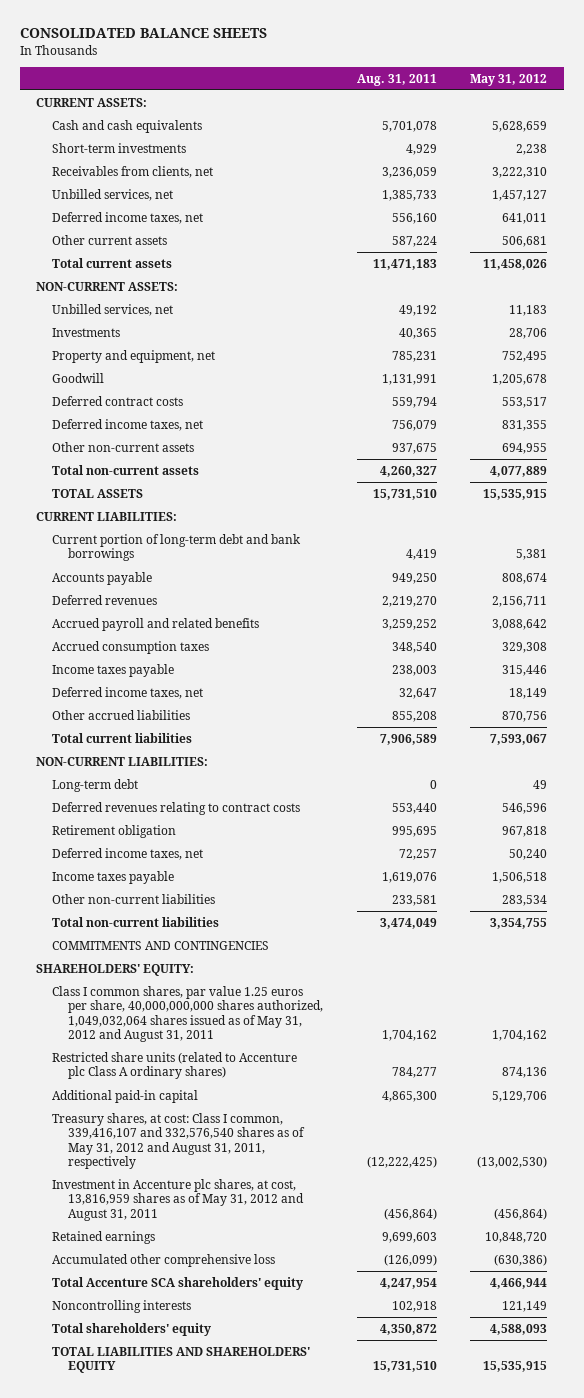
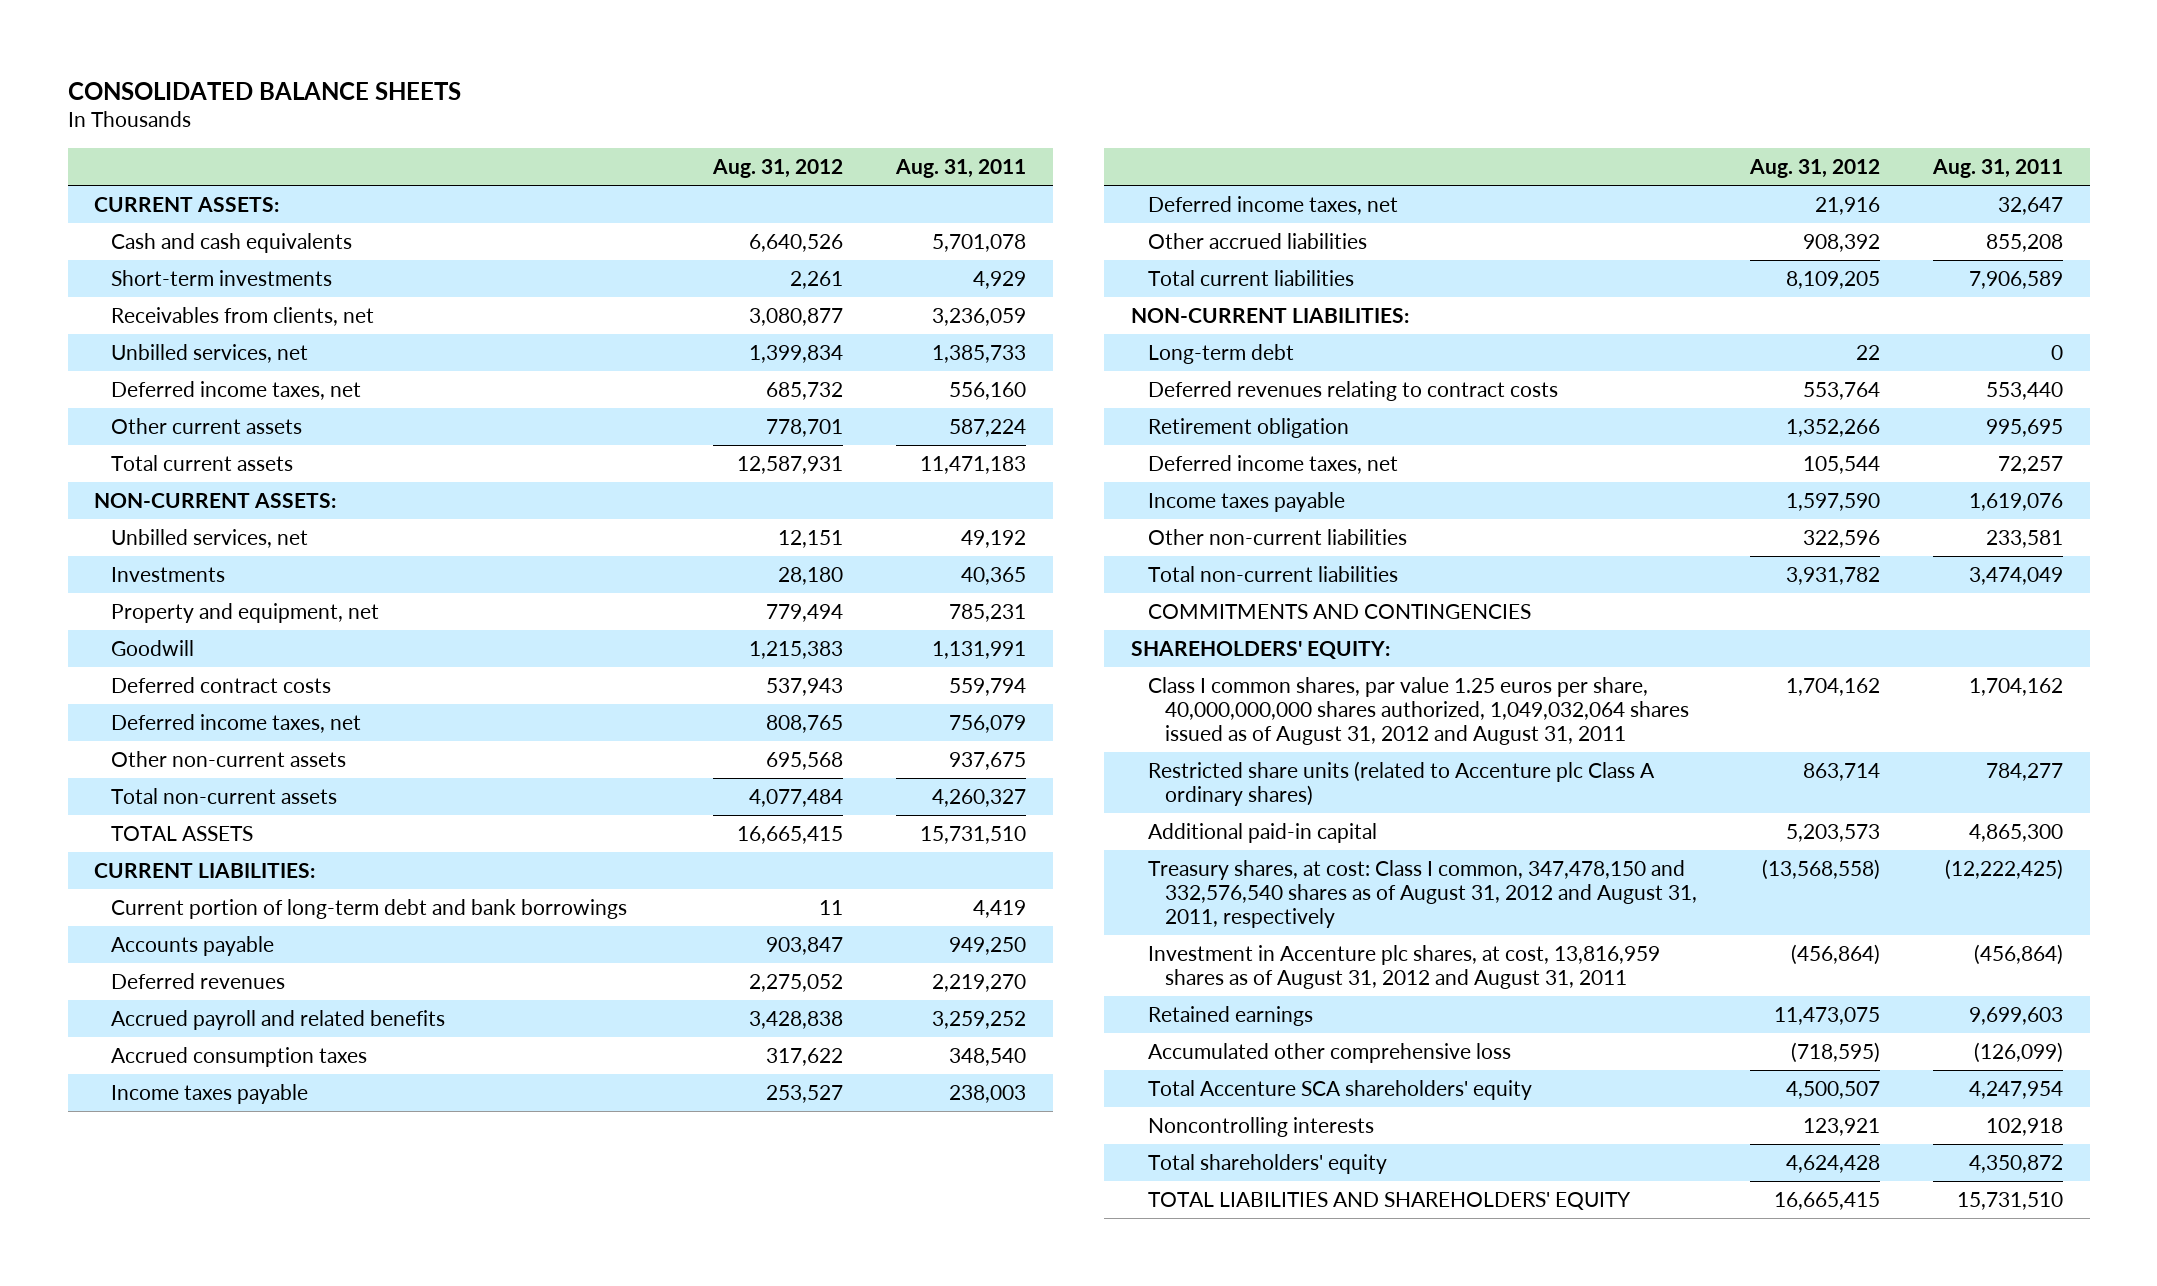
[470,73,548,86] May 31, 2012 -> none
none -> [712,159,844,179] Aug. 31, 2012
[52,985,324,1043] Class I common shares, par value 1.25 euros per share, 40,000,000,000 shares authorized, 1,049,032,064 shares issued as of May 31, 2012 and August 31, 2011 -> [1147,676,1690,745] Class I common shares, par value 1.25 euros per share, 40,000,000,000 shares authorized, 1,049,032,064 shares issued as of August 31, 2012 and August 31, 2011
[52,1112,306,1170] Treasury shares, at cost: Class I common, 339,416,107 and 332,576,540 shares as of May 31, 2012 and August 31, 2011, respectively -> [1147,859,1698,928] Treasury shares, at cost: Class I common, 347,478,150 and 332,576,540 shares as of August 31, 2012 and August 31, 2011, respectively
[52,1178,305,1221] Investment in Accenture plc shares, at cost, 13,816,959 shares as of May 31, 2012 and August 31, 2011 -> [1147,944,1660,989] Investment in Accenture plc shares, at cost, 13,816,959 shares as of August 31, 2012 and August 31, 2011

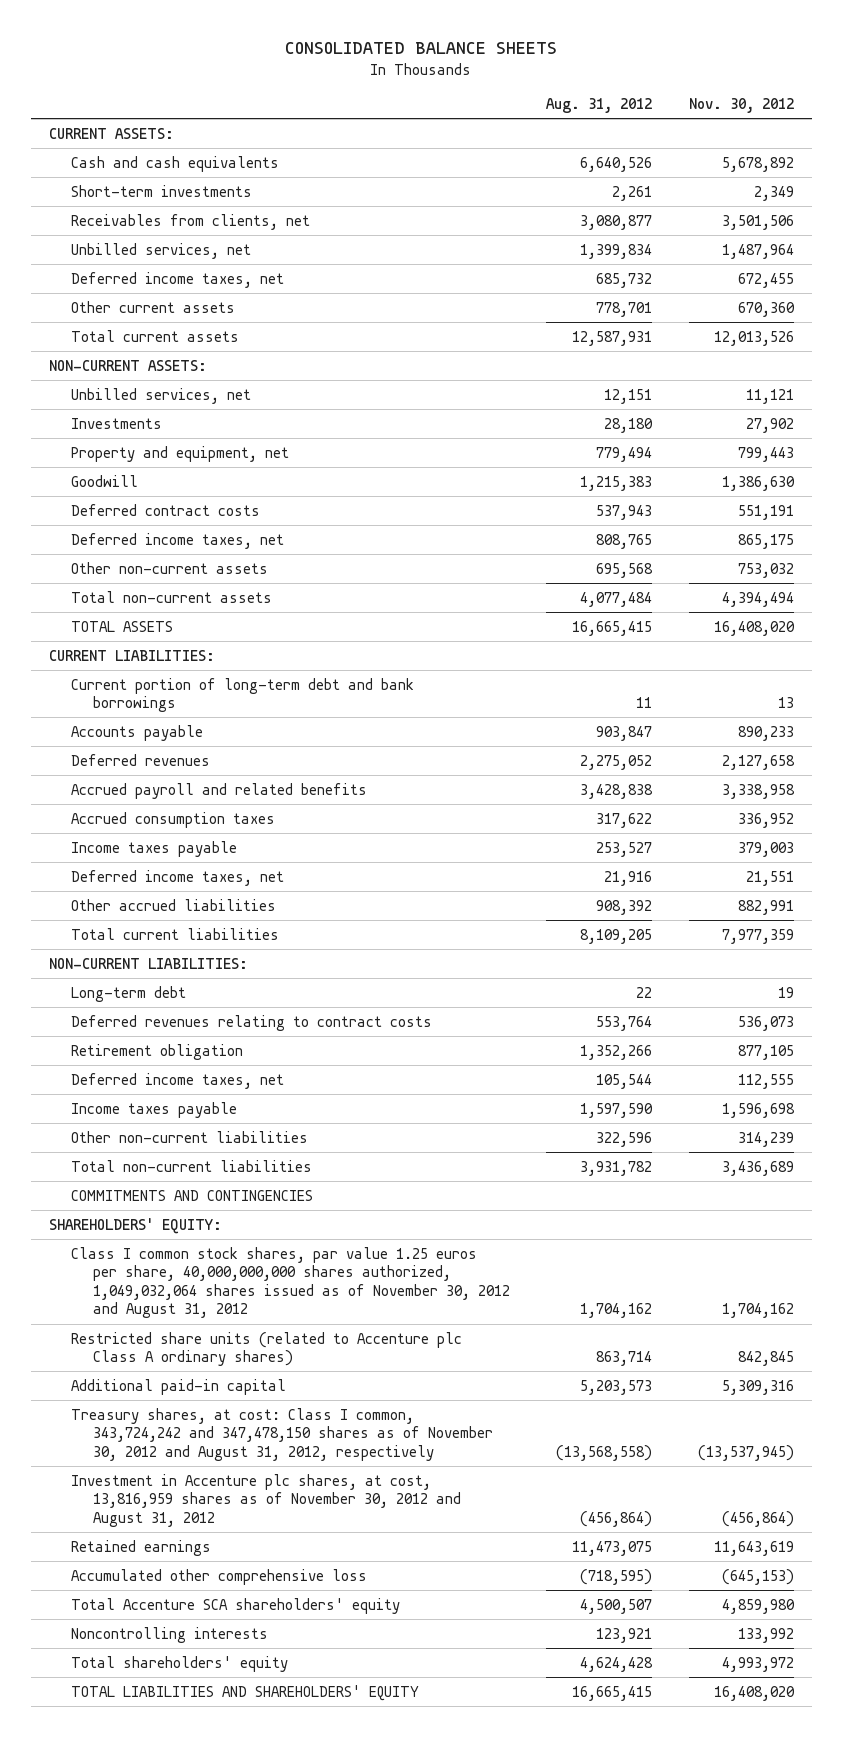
[895,159,1027,179] Aug. 31, 2011 -> none
none -> [688,98,794,114] Nov. 30, 2012
[1147,676,1690,745] Class I common shares, par value 1.25 euros per share, 40,000,000,000 shares authorized, 1,049,032,064 shares issued as of August 31, 2012 and August 31, 2011 -> [70,1246,510,1319] Class I common stock shares, par value 1.25 euros per share, 40,000,000,000 shares authorized, 1,049,032,064 shares issued as of November 30, 2012 and August 31, 2012
[1147,859,1698,928] Treasury shares, at cost: Class I common, 347,478,150 and 332,576,540 shares as of August 31, 2012 and August 31, 2011, respectively -> [70,1407,493,1461] Treasury shares, at cost: Class I common, 343,724,242 and 347,478,150 shares as of November 30, 2012 and August 31, 2012, respectively
[1147,944,1660,989] Investment in Accenture plc shares, at cost, 13,816,959 shares as of August 31, 2012 and August 31, 2011 -> [70,1473,461,1527] Investment in Accenture plc shares, at cost, 13,816,959 shares as of November 30, 2012 and August 31, 2012

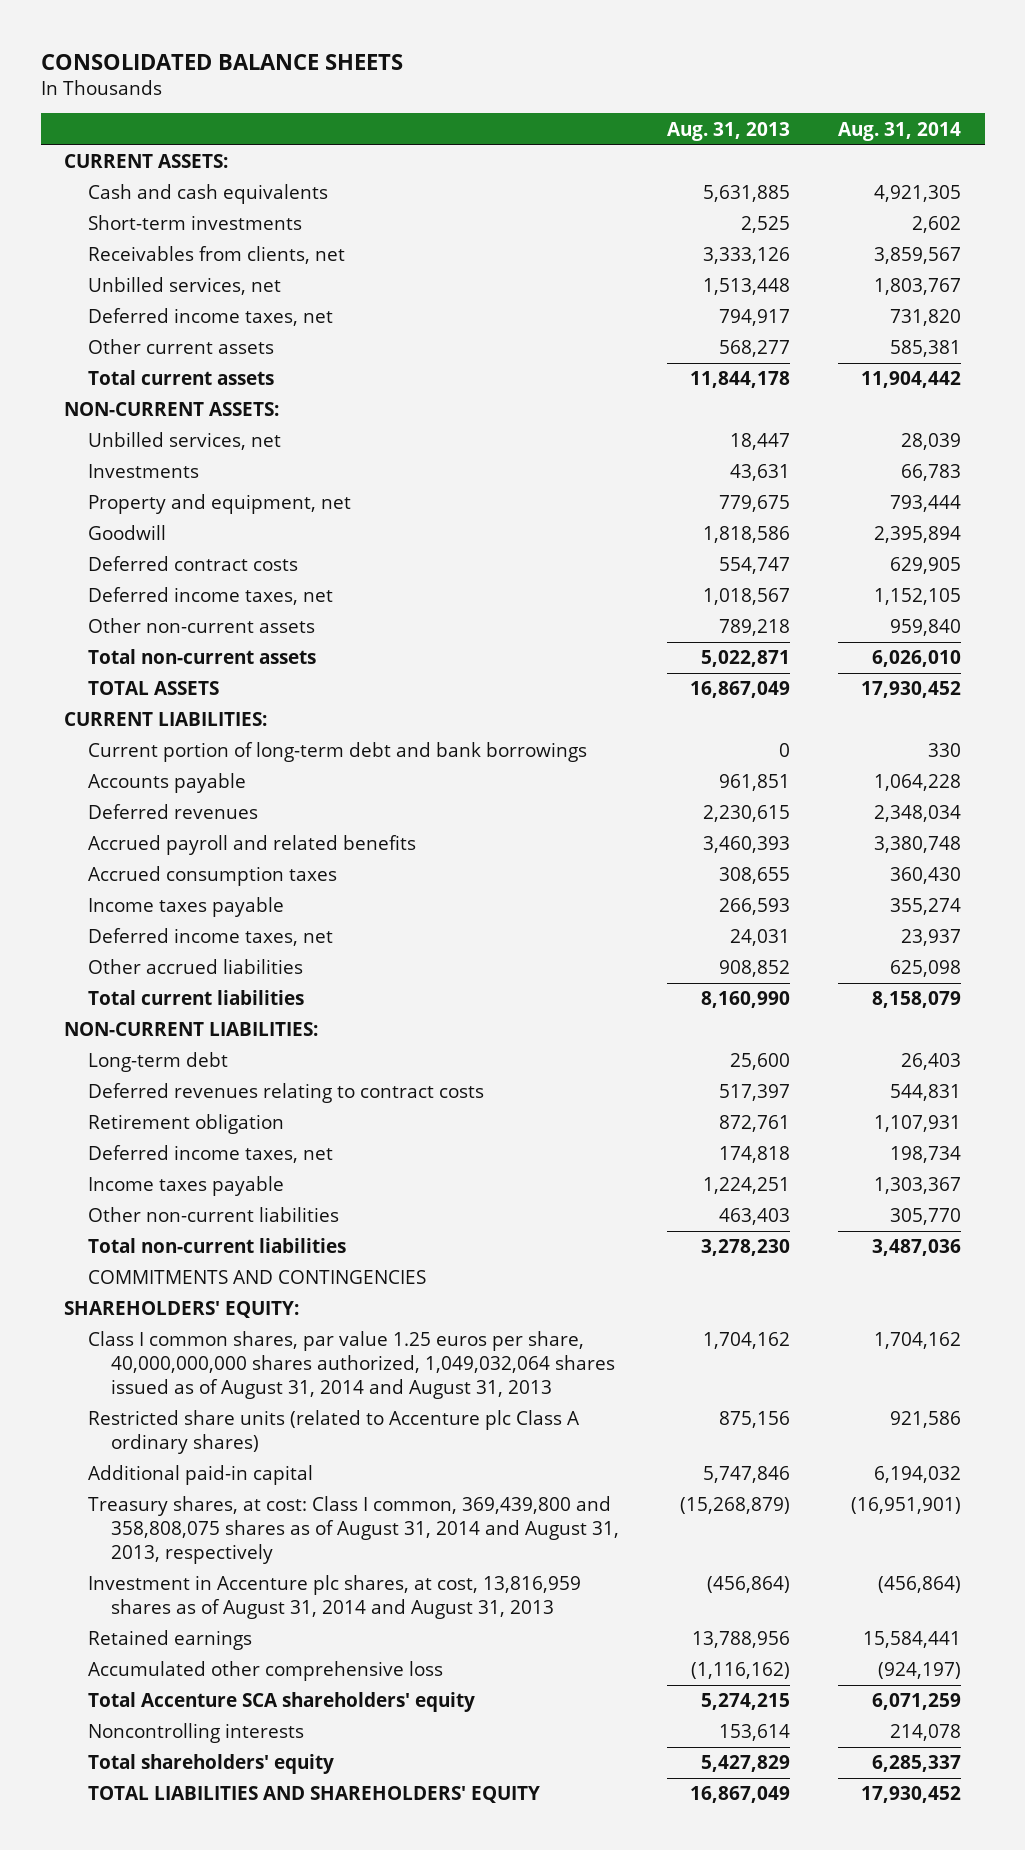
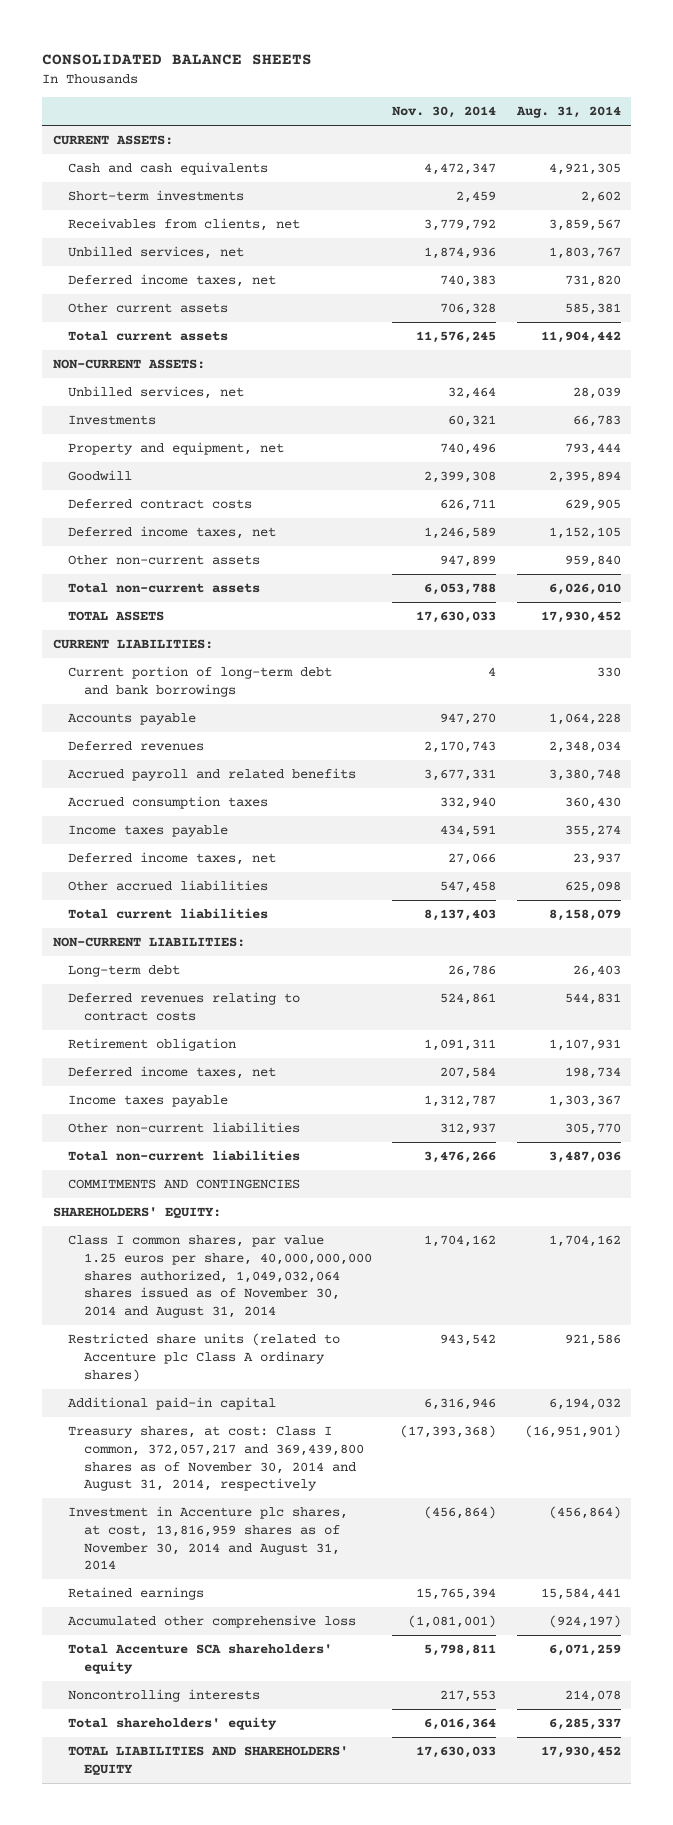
[667,121,791,141] Aug. 31, 2013 -> none
none -> [392,106,497,119] Nov. 30, 2014
[87,1331,616,1399] Class I common shares, par value 1.25 euros per share, 40,000,000,000 shares authorized, 1,049,032,064 shares issued as of August 31, 2014 and August 31, 2013 -> [68,1235,373,1318] Class I common shares, par value 1.25 euros per share, 40,000,000,000 shares authorized, 1,049,032,064 shares issued as of November 30, 2014 and August 31, 2014
[87,1496,620,1564] Treasury shares, at cost: Class I common, 369,439,800 and 358,808,075 shares as of August 31, 2014 and August 31, 2013, respectively -> [68,1426,365,1492] Treasury shares, at cost: Class I common, 372,057,217 and 369,439,800 shares as of November 30, 2014 and August 31, 2014, respectively
[87,1575,581,1620] Investment in Accenture plc shares, at cost, 13,816,959 shares as of August 31, 2014 and August 31, 2013 -> [68,1506,349,1571] Investment in Accenture plc shares, at cost, 13,816,959 shares as of November 30, 2014 and August 31, 2014

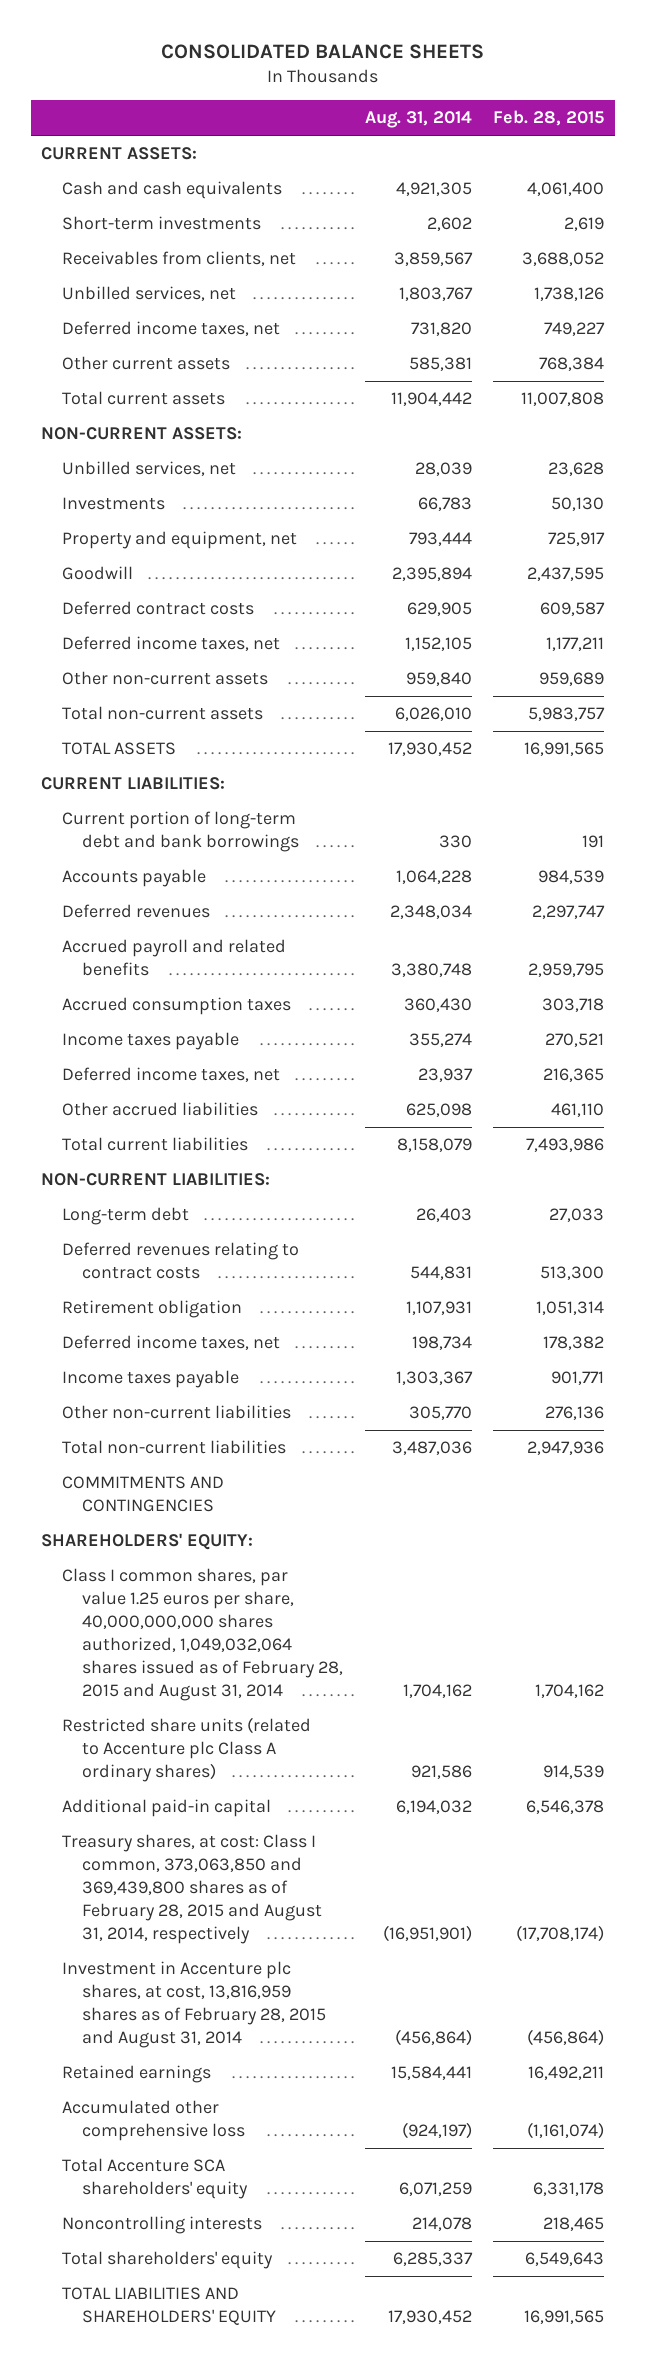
[392,106,497,119] Nov. 30, 2014 -> none
none -> [493,110,605,127] Feb. 28, 2015
[68,1235,373,1318] Class I common shares, par value 1.25 euros per share, 40,000,000,000 shares authorized, 1,049,032,064 shares issued as of November 30, 2014 and August 31, 2014 -> [61,1568,344,1702] Class I common shares, par value 1.25 euros per share, 40,000,000,000 shares authorized, 1,049,032,064 shares issued as of February 28, 2015 and August 31, 2014
[68,1426,365,1492] Treasury shares, at cost: Class I common, 372,057,217 and 369,439,800 shares as of November 30, 2014 and August 31, 2014, respectively -> [61,1834,323,1945] Treasury shares, at cost: Class I common, 373,063,850 and 369,439,800 shares as of February 28, 2015 and August 31, 2014, respectively
[68,1506,349,1571] Investment in Accenture plc shares, at cost, 13,816,959 shares as of November 30, 2014 and August 31, 2014 -> [61,1961,327,2049] Investment in Accenture plc shares, at cost, 13,816,959 shares as of February 28, 2015 and August 31, 2014

